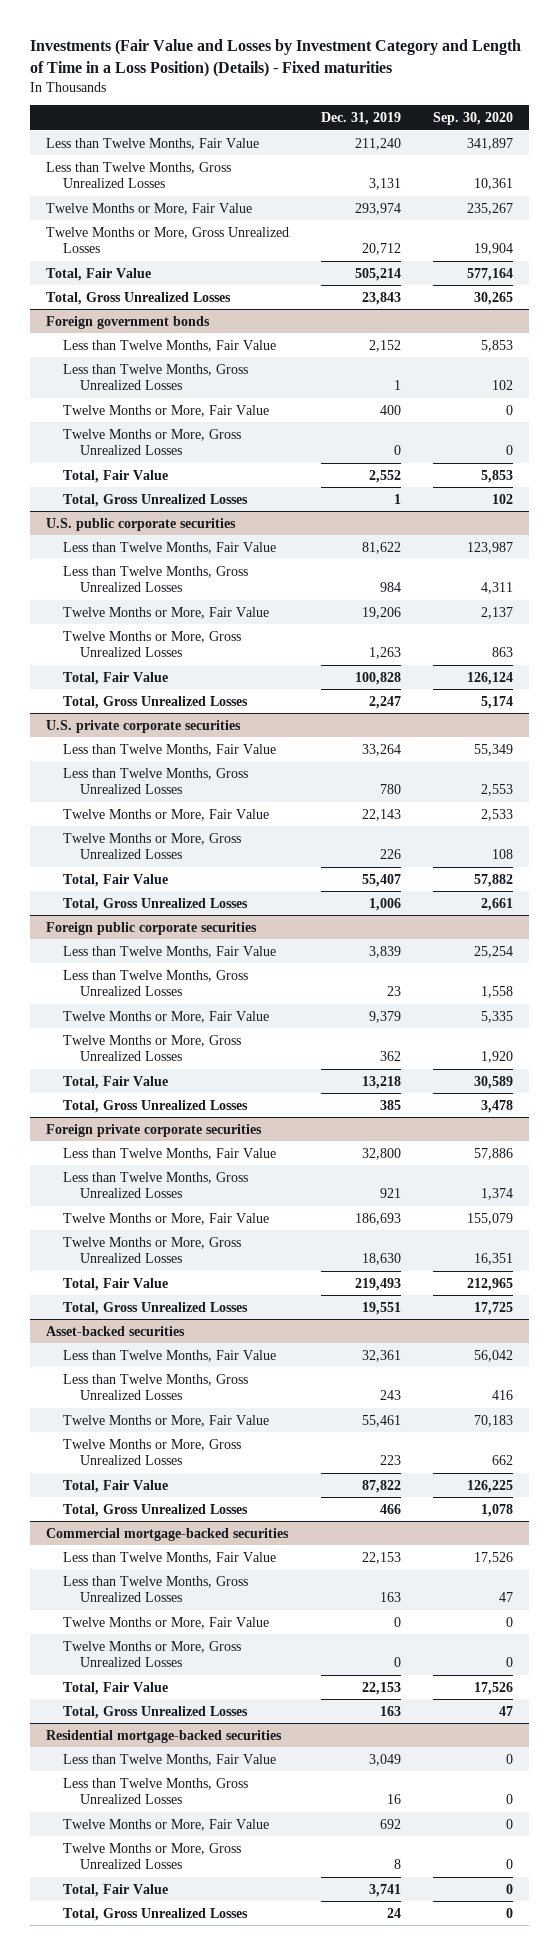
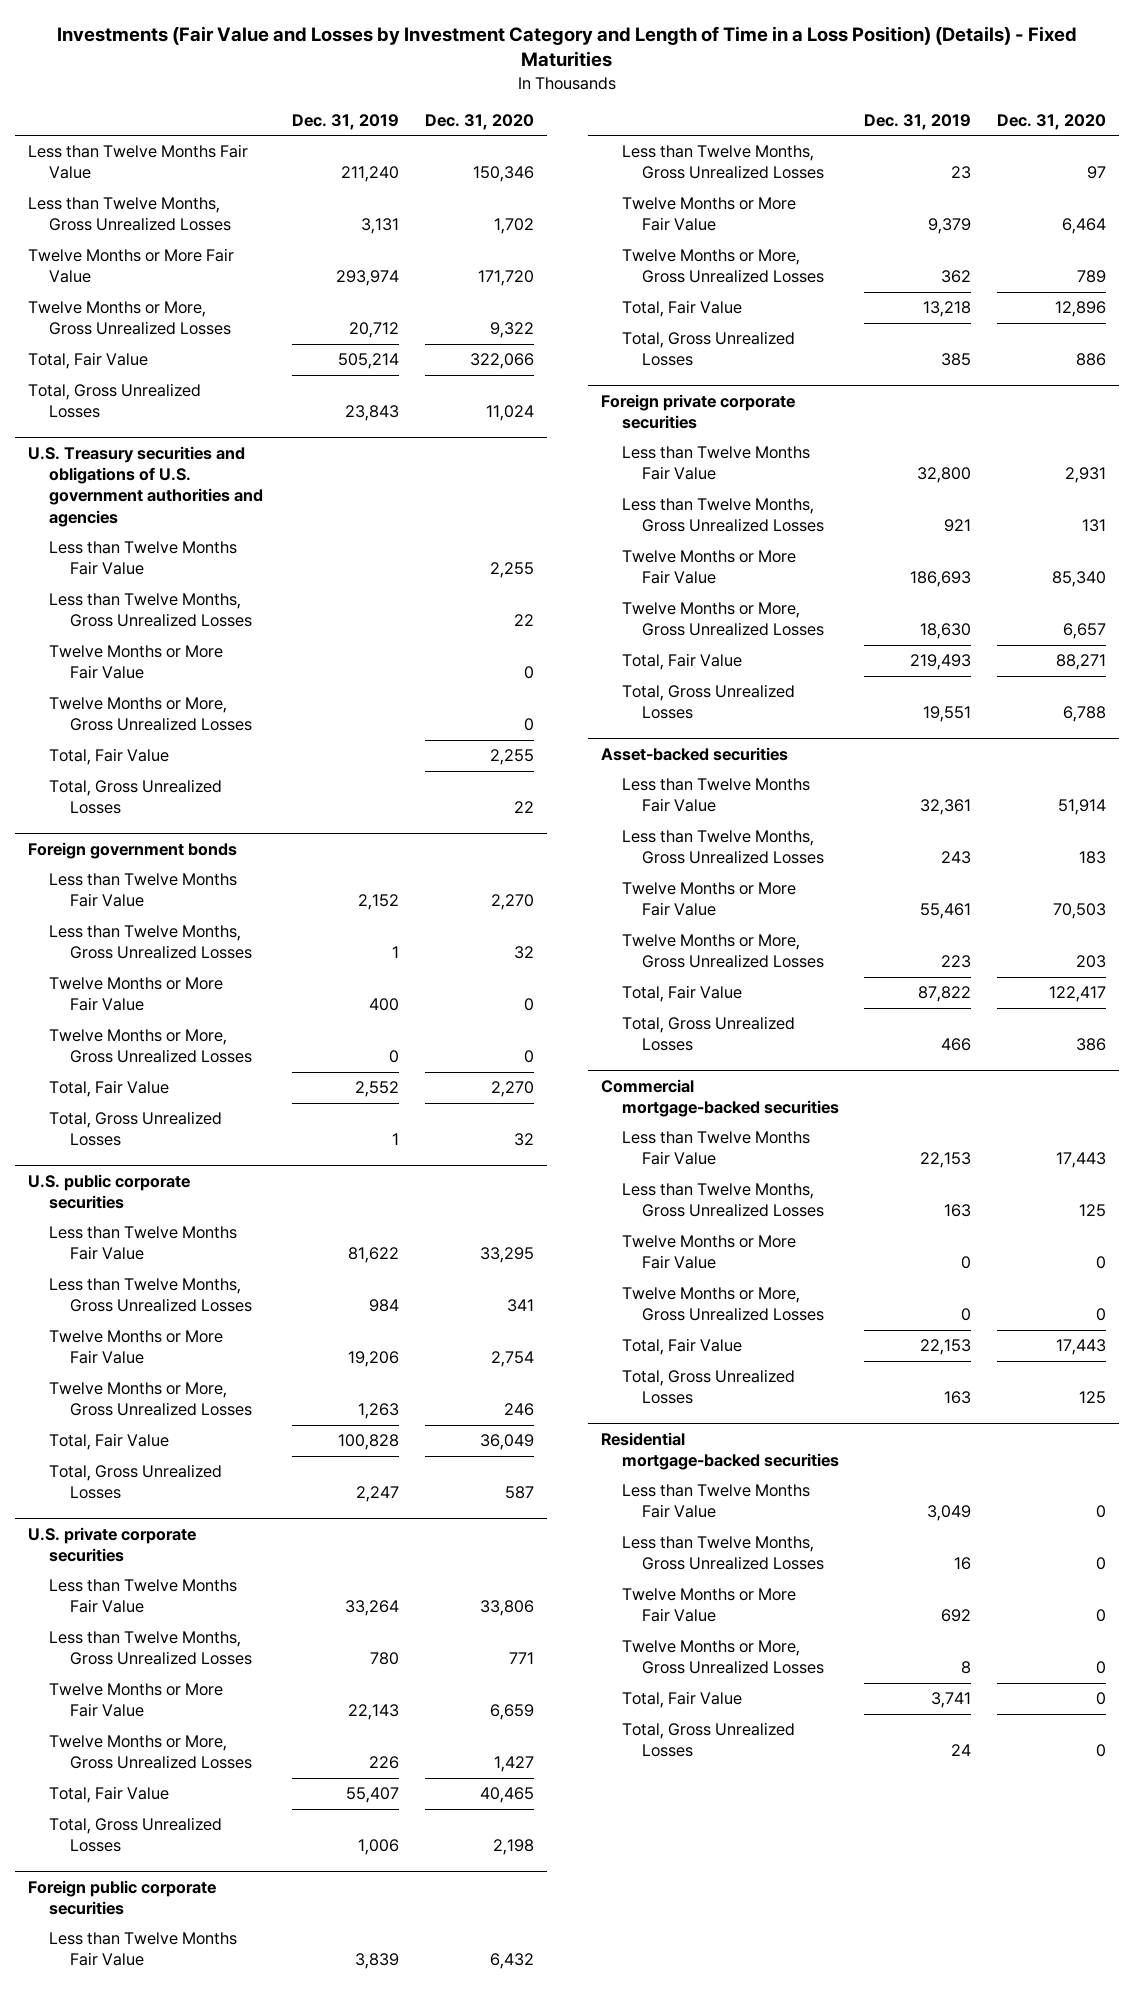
[30,39,522,77] Investments (Fair Value and Losses by Investment Category and Length of Time in a Loss Position) (Details) - Fixed maturities -> [57,25,1078,68] Investments (Fair Value and Losses by Investment Category and Length of Time in a Loss Position) (Details) - Fixed Maturities
[433,111,514,125] Sep. 30, 2020 -> none
none -> [424,114,534,131] Dec. 31, 2020
[46,137,260,150] Less than Twelve Months, Fair Value -> [28,144,249,180] Less than Twelve Months Fair Value
[46,202,253,215] Twelve Months or More, Fair Value -> [28,248,235,284] Twelve Months or More Fair Value
none -> [28,445,263,527] U.S. Treasury securities and obligations of U.S. government authorities and agencies
none -> [48,541,237,576] Less than Twelve Months Fair Value
none -> [48,593,252,628] Less than Twelve Months, Gross Unrealized Losses
none -> [48,645,223,680] Twelve Months or More Fair Value
none -> [48,697,252,732] Twelve Months or More, Gross Unrealized Losses
none -> [48,748,169,766] Total, Fair Value
none -> [48,779,222,815] Total, Gross Unrealized Losses
[62,339,276,352] Less than Twelve Months, Fair Value -> [48,873,237,908] Less than Twelve Months Fair Value
[62,404,269,417] Twelve Months or More, Fair Value -> [48,977,223,1012] Twelve Months or More Fair Value
[62,541,276,554] Less than Twelve Months, Fair Value -> [48,1226,237,1261] Less than Twelve Months Fair Value
[62,606,269,619] Twelve Months or More, Fair Value -> [48,1330,223,1365] Twelve Months or More Fair Value
[62,743,276,756] Less than Twelve Months, Fair Value -> [48,1579,237,1614] Less than Twelve Months Fair Value
[62,808,269,821] Twelve Months or More, Fair Value -> [48,1683,223,1718] Twelve Months or More Fair Value
[62,945,276,958] Less than Twelve Months, Fair Value -> [48,1932,237,1967] Less than Twelve Months Fair Value
[62,1010,269,1023] Twelve Months or More, Fair Value -> [621,197,796,232] Twelve Months or More Fair Value
[62,1147,276,1160] Less than Twelve Months, Fair Value -> [621,446,810,481] Less than Twelve Months Fair Value
[62,1212,269,1225] Twelve Months or More, Fair Value -> [621,550,796,585] Twelve Months or More Fair Value
[62,1349,276,1362] Less than Twelve Months, Fair Value -> [621,778,810,813] Less than Twelve Months Fair Value
[62,1414,269,1427] Twelve Months or More, Fair Value -> [621,882,796,917] Twelve Months or More Fair Value
[62,1551,276,1564] Less than Twelve Months, Fair Value -> [621,1131,810,1166] Less than Twelve Months Fair Value
[62,1616,269,1629] Twelve Months or More, Fair Value -> [621,1235,796,1270] Twelve Months or More Fair Value
[62,1753,276,1766] Less than Twelve Months, Fair Value -> [621,1484,810,1519] Less than Twelve Months Fair Value
[62,1818,269,1831] Twelve Months or More, Fair Value -> [621,1588,796,1623] Twelve Months or More Fair Value

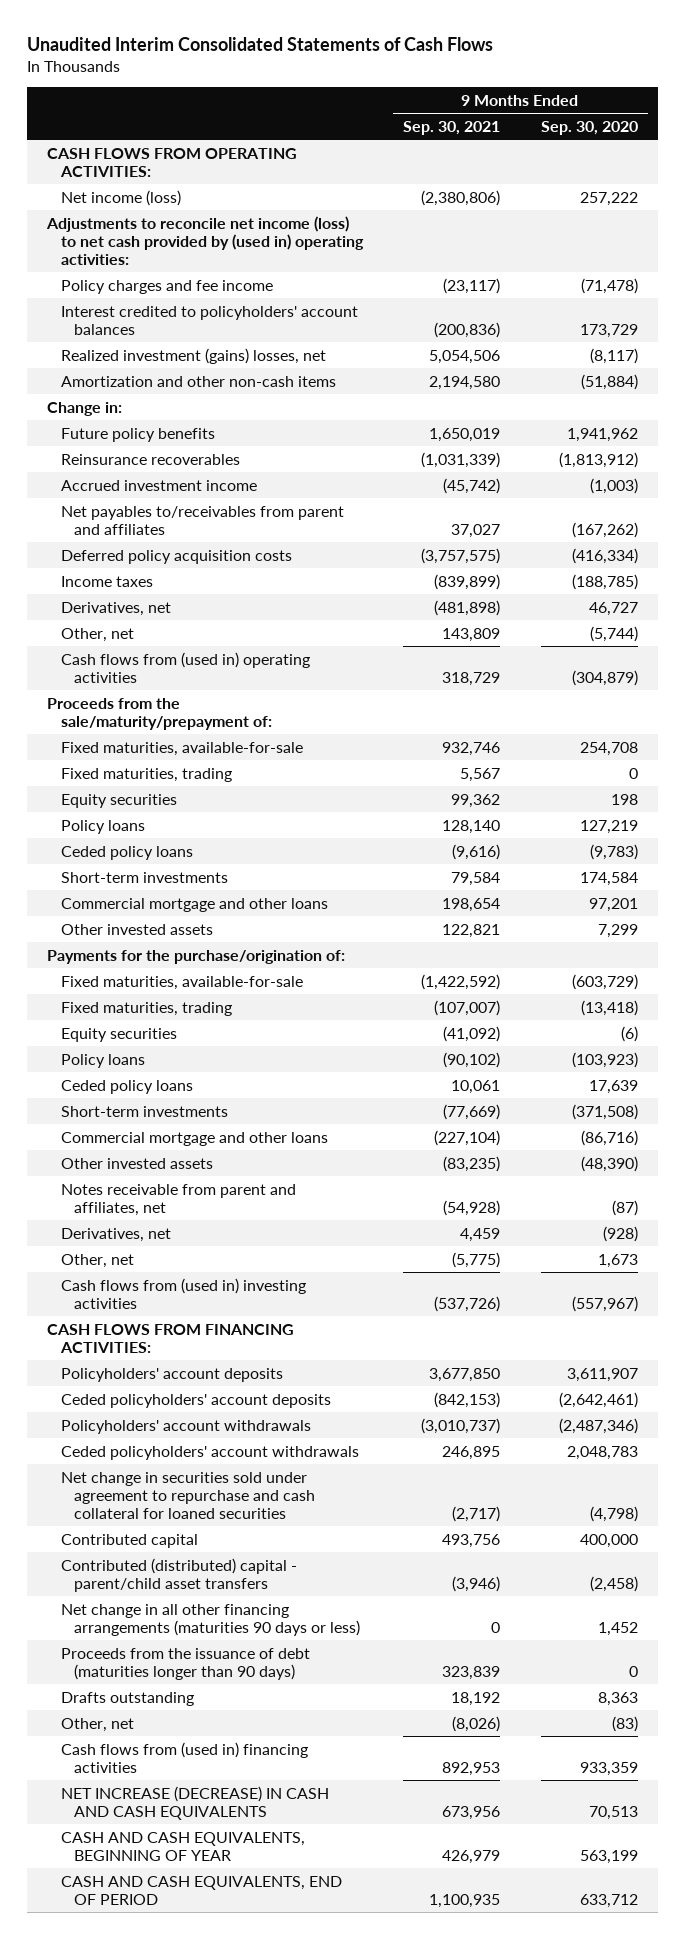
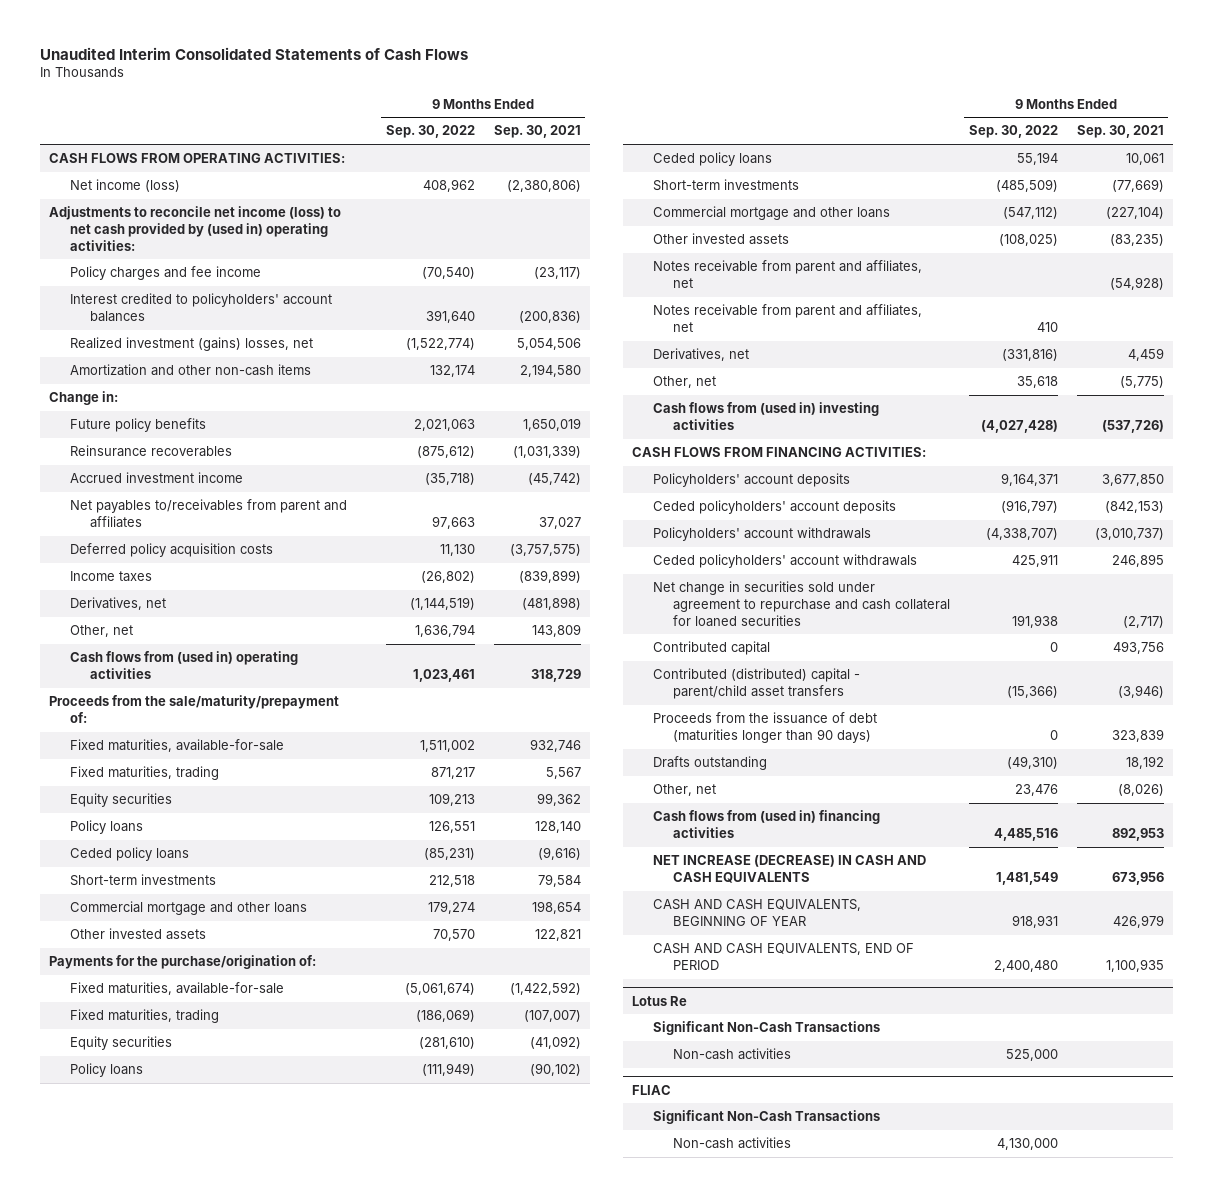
[540,120,638,135] Sep. 30, 2020 -> none
none -> [386,125,476,139] Sep. 30, 2022
none -> [652,304,922,332] Notes receivable from parent and affiliates, net
[60,1603,361,1636] Net change in all other financing arrangements (maturities 90 days or less) -> none
none -> [632,995,688,1006] Lotus Re
none -> [652,1021,880,1036] Significant Non-Cash Transactions
none -> [673,1048,792,1061] Non-cash activities
none -> [632,1084,672,1095] FLIAC
none -> [652,1110,880,1125] Significant Non-Cash Transactions
none -> [673,1137,792,1150] Non-cash activities

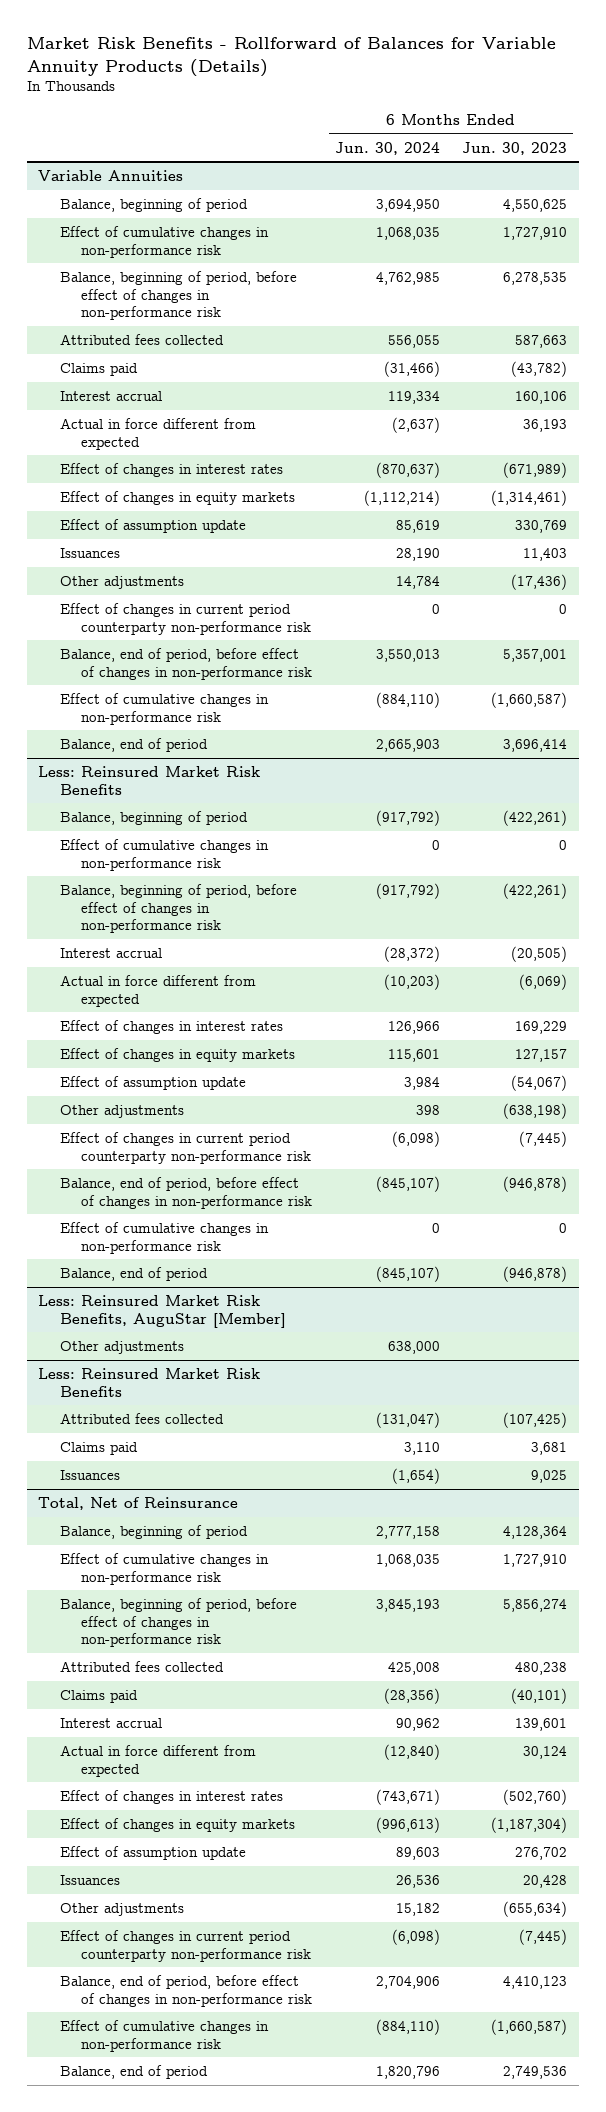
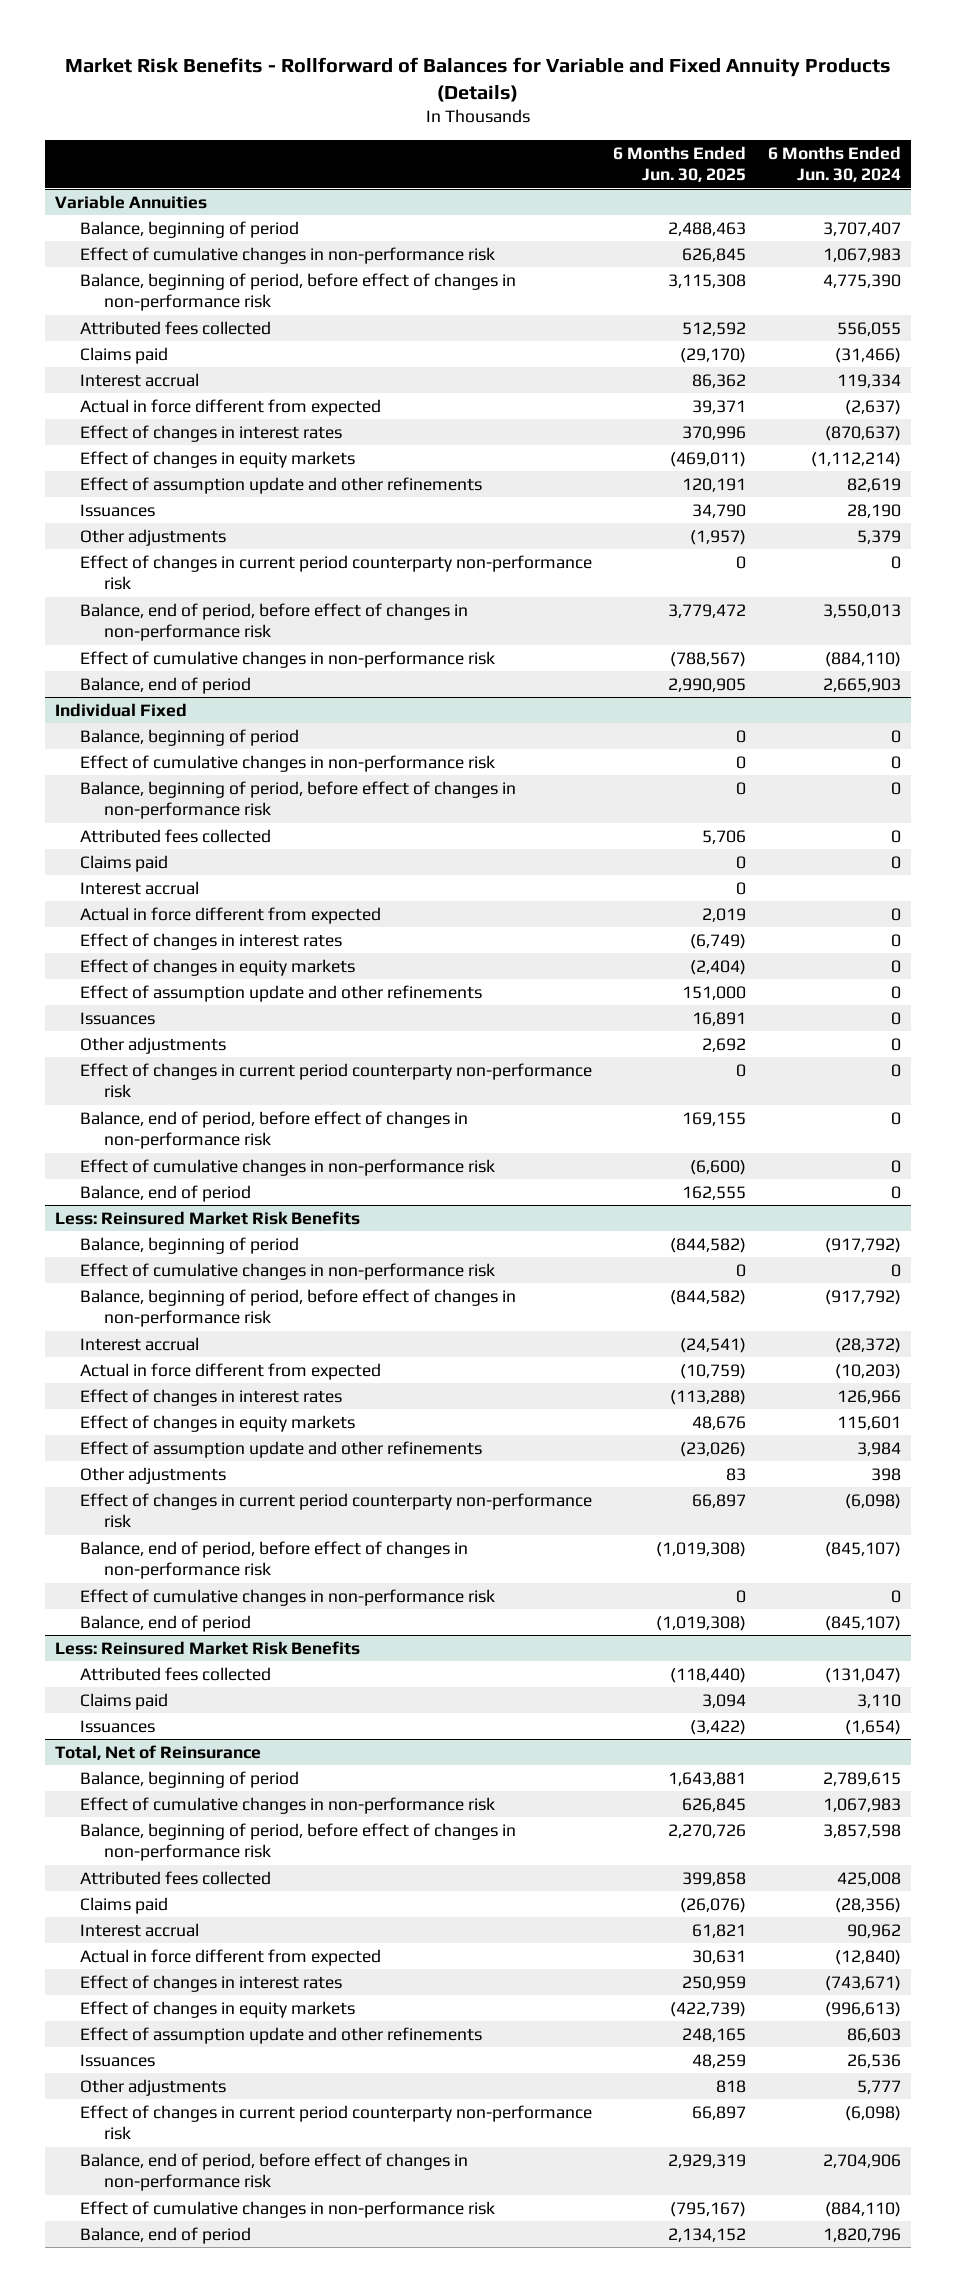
[26,37,556,77] Market Risk Benefits - Rollforward of Balances for Variable Annuity Products (Details) -> [65,56,892,102] Market Risk Benefits - Rollforward of Balances for Variable and Fixed Annuity Products (Details)
[462,141,568,155] Jun. 30, 2023 -> none
none -> [613,145,747,183] 6 Months Ended Jun. 30, 2025
[375,198,440,212] 3,694,950 -> [822,221,901,236] 3,707,407
[375,226,440,240] 1,068,035 -> [822,247,901,262] 1,067,983
[375,271,440,285] 4,762,985 -> [822,273,901,288] 4,775,390
[59,518,246,533] Effect of assumption update -> [79,476,482,494] Effect of assumption update and other refinements
[395,519,440,533] 85,619 -> [846,477,901,492] 82,619
[395,575,440,589] 14,784 -> [856,529,901,544] 5,379
none -> [55,702,188,717] Individual Fixed
none -> [79,728,299,746] Balance, beginning of period
none -> [79,754,495,772] Effect of cumulative changes in non-performance risk
none -> [79,780,516,820] Balance, beginning of period, before effect of changes in non-performance risk
none -> [79,828,271,843] Attributed fees collected
none -> [79,854,168,872] Claims paid
none -> [79,880,199,895] Interest accrual
none -> [79,906,381,924] Actual in force different from expected
none -> [79,932,342,950] Effect of changes in interest rates
none -> [79,958,355,976] Effect of changes in equity markets
none -> [79,984,482,1002] Effect of assumption update and other refinements
none -> [79,1011,155,1025] Issuances
none -> [79,1036,226,1054] Other adjustments
none -> [79,1062,592,1099] Effect of changes in current period counterparty non-performance risk
none -> [79,1110,468,1150] Balance, end of period, before effect of changes in non-performance risk
none -> [79,1158,495,1176] Effect of cumulative changes in non-performance risk
none -> [79,1184,251,1202] Balance, end of period
[59,1075,246,1090] Effect of assumption update -> [79,1440,482,1458] Effect of assumption update and other refinements
[38,1294,286,1328] Less: Reinsured Market Risk Benefits, AuguStar [Member] -> none
[59,1340,184,1354] Other adjustments -> none
[375,1525,440,1539] 2,777,158 -> [822,1771,901,1786] 2,789,615
[375,1553,440,1567] 1,068,035 -> [822,1797,901,1812] 1,067,983
[375,1598,440,1612] 3,845,193 -> [822,1823,901,1838] 3,857,598
[59,1845,246,1860] Effect of assumption update -> [79,2026,482,2044] Effect of assumption update and other refinements
[395,1846,440,1860] 89,603 -> [846,2027,901,2042] 86,603
[395,1902,440,1916] 15,182 -> [856,2079,901,2094] 5,777

